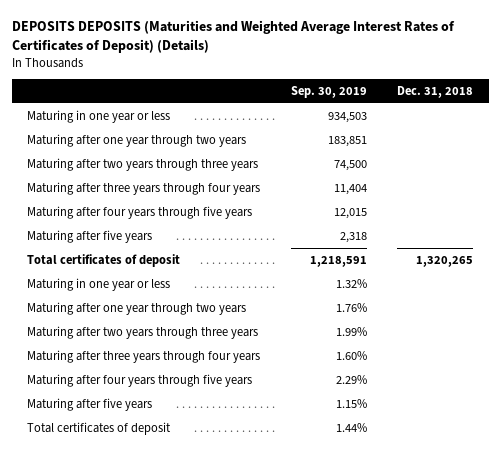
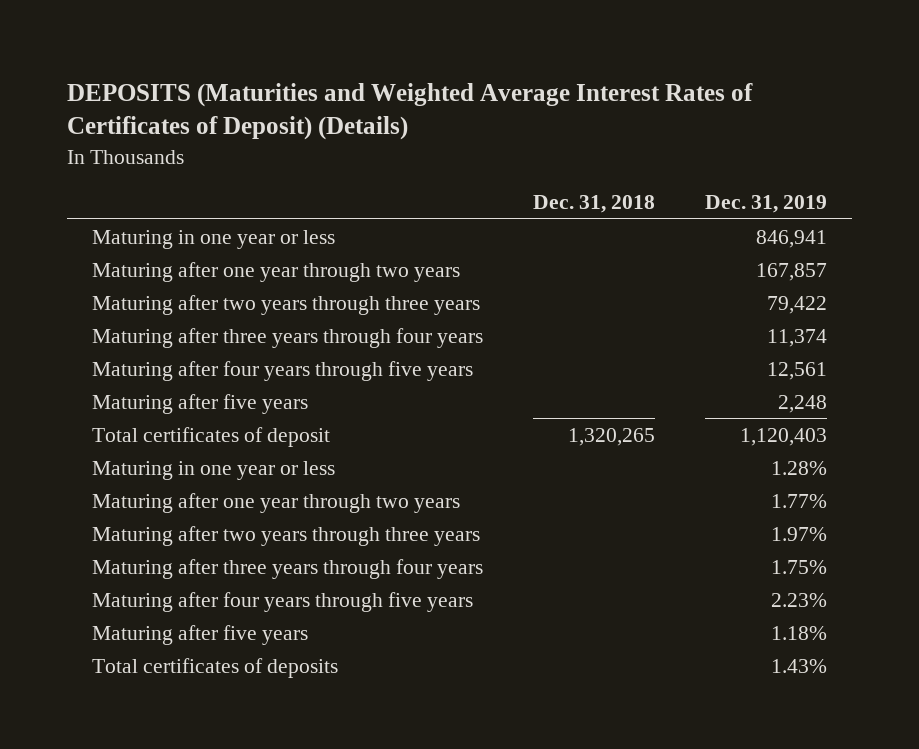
[11,19,455,53] DEPOSITS DEPOSITS (Maturities and Weighted Average Interest Rates of Certificates of Deposit) (Details) -> [67,82,754,141] DEPOSITS (Maturities and Weighted Average Interest Rates of Certificates of Deposit) (Details)
[290,85,367,98] Sep. 30, 2019 -> none
none -> [705,195,828,214] Dec. 31, 2019
[26,421,171,435] Total certificates of deposit -> [92,657,339,678] Total certificates of deposits

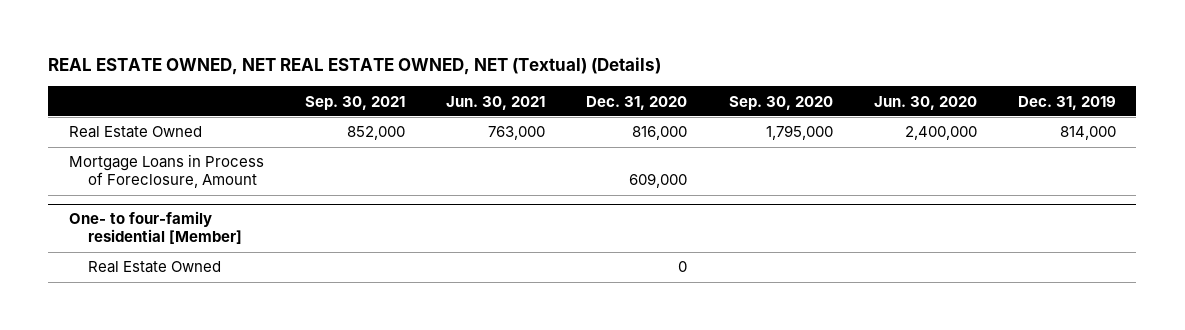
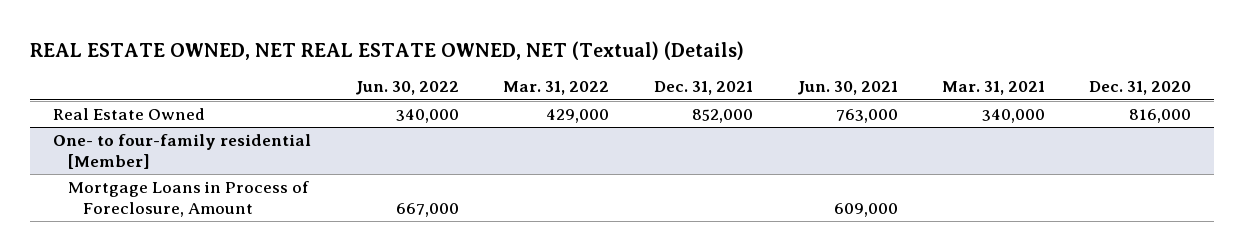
[305,95,406,110] Sep. 30, 2021 -> none
[728,95,833,110] Sep. 30, 2020 -> none
[873,95,977,110] Jun. 30, 2020 -> none
[1017,95,1116,110] Dec. 31, 2019 -> none
none -> [354,81,459,96] Jun. 30, 2022
none -> [503,81,610,96] Mar. 31, 2022
none -> [653,81,753,96] Dec. 31, 2021
none -> [942,81,1046,96] Mar. 31, 2021
[68,154,264,189] Mortgage Loans in Process of Foreclosure, Amount -> none
[87,261,221,274] Real Estate Owned -> none
none -> [67,180,309,218] Mortgage Loans in Process of Foreclosure, Amount

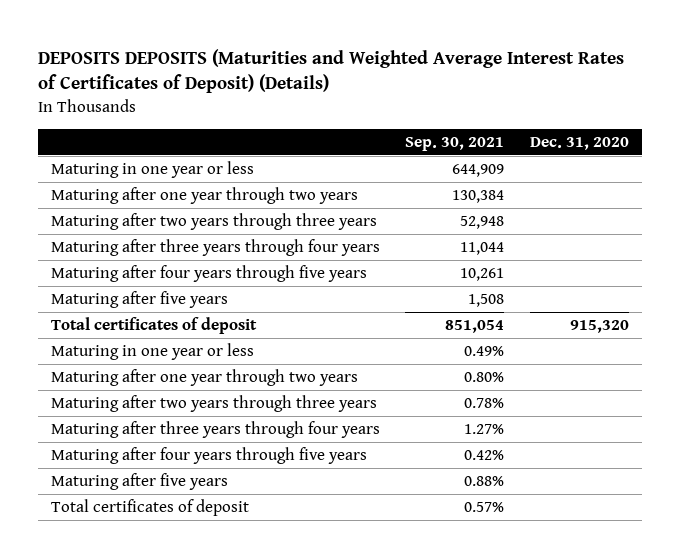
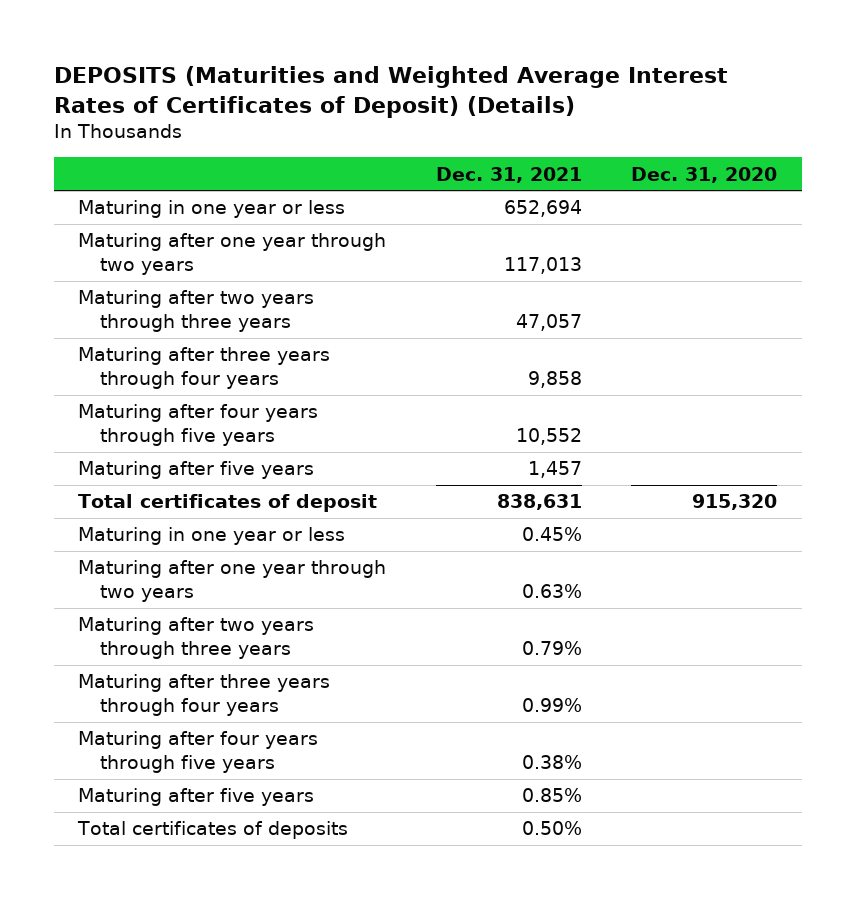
[37,48,624,94] DEPOSITS DEPOSITS (Maturities and Weighted Average Interest Rates of Certificates of Deposit) (Details) -> [53,66,728,118] DEPOSITS (Maturities and Weighted Average Interest Rates of Certificates of Deposit) (Details)
[405,136,505,151] Sep. 30, 2021 -> none
none -> [435,166,582,183] Dec. 31, 2021
[50,499,249,517] Total certificates of deposit -> [77,821,349,840] Total certificates of deposits

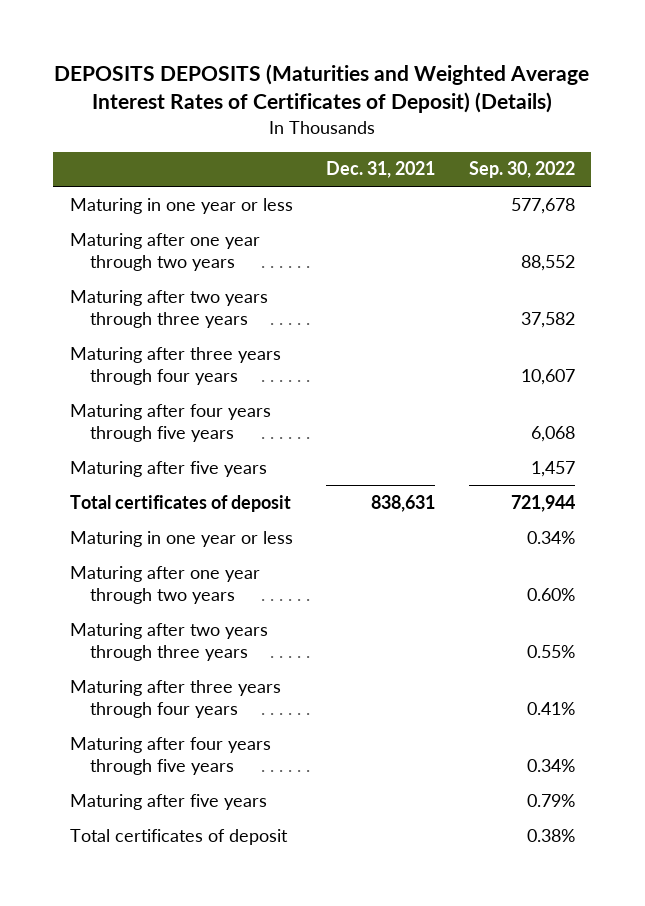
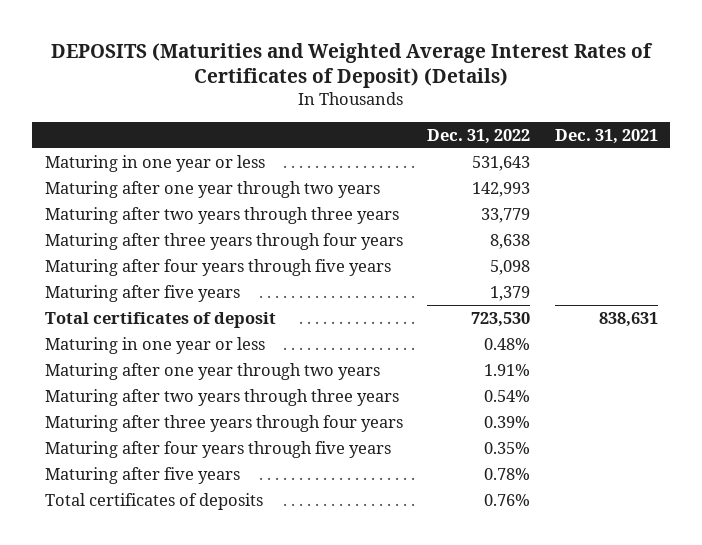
[54,64,590,114] DEPOSITS DEPOSITS (Maturities and Weighted Average Interest Rates of Certificates of Deposit) (Details) -> [51,42,654,89] DEPOSITS (Maturities and Weighted Average Interest Rates of Certificates of Deposit) (Details)
[468,161,575,179] Sep. 30, 2022 -> none
none -> [427,128,531,144] Dec. 31, 2022
[69,828,288,845] Total certificates of deposit -> [44,492,263,510] Total certificates of deposits

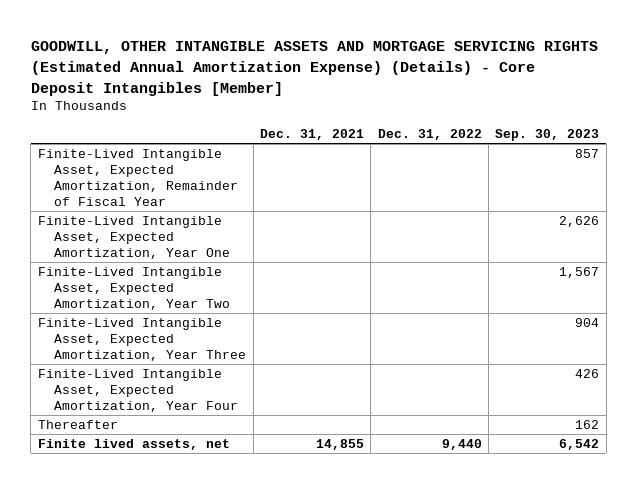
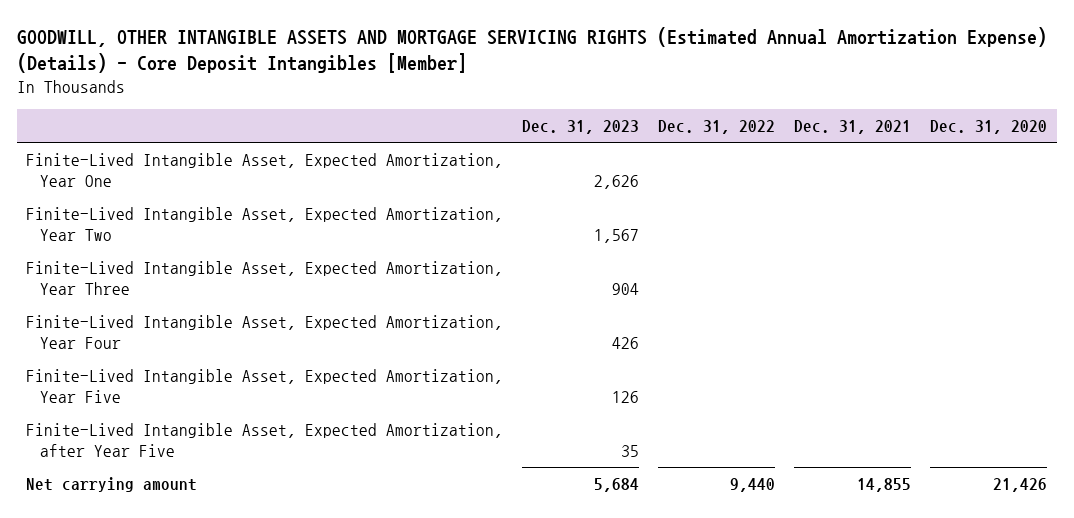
[495,128,600,141] Sep. 30, 2023 -> none
none -> [522,119,640,134] Dec. 31, 2023
none -> [930,119,1048,134] Dec. 31, 2020
[37,149,239,206] Finite-Lived Intangible Asset, Expected Amortization, Remainder of Fiscal Year -> none
[37,420,118,430] Thereafter -> none
none -> [26,369,504,403] Finite-Lived Intangible Asset, Expected Amortization, Year Five
none -> [26,423,504,457] Finite-Lived Intangible Asset, Expected Amortization, after Year Five
[37,439,230,451] Finite lived assets, net -> [26,477,198,493] Net carrying amount

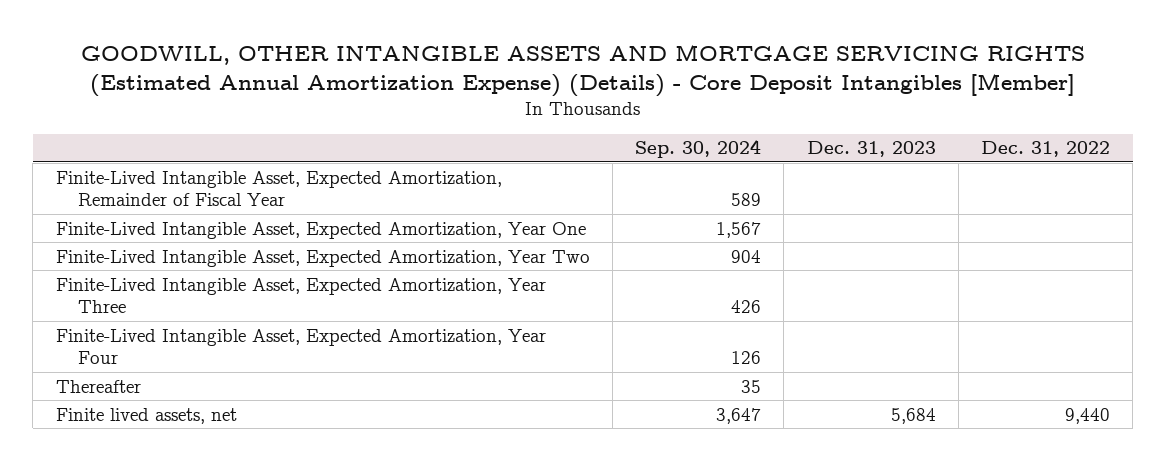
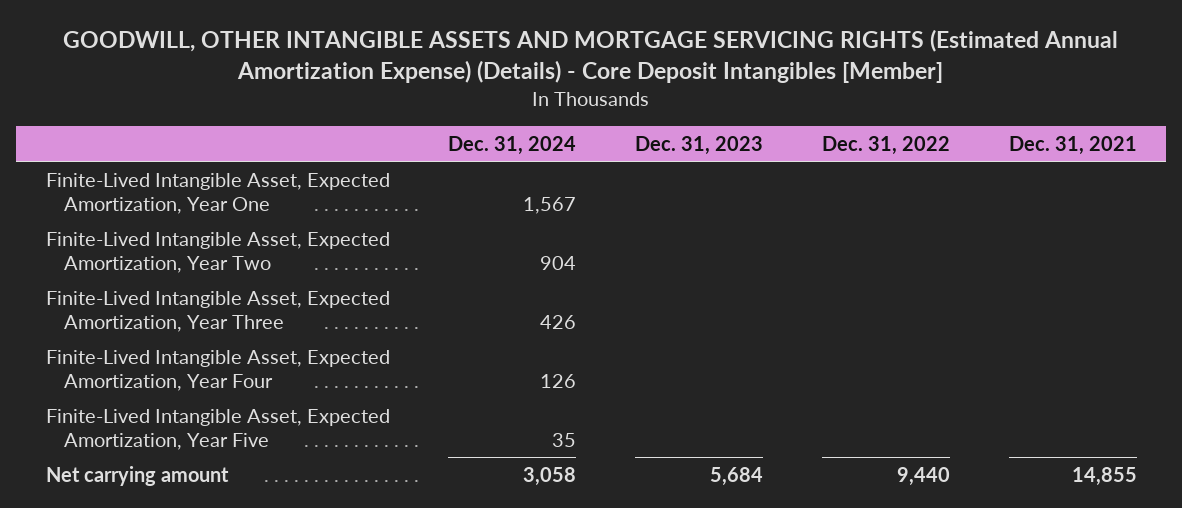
[635,139,762,159] Sep. 30, 2024 -> none
none -> [448,136,577,156] Dec. 31, 2024
none -> [1008,136,1137,156] Dec. 31, 2021
[55,170,502,206] Finite-Lived Intangible Asset, Expected Amortization, Remainder of Fiscal Year -> none
[55,379,141,393] Thereafter -> none
none -> [45,408,390,450] Finite-Lived Intangible Asset, Expected Amortization, Year Five
[55,407,237,424] Finite lived assets, net -> [45,465,229,486] Net carrying amount

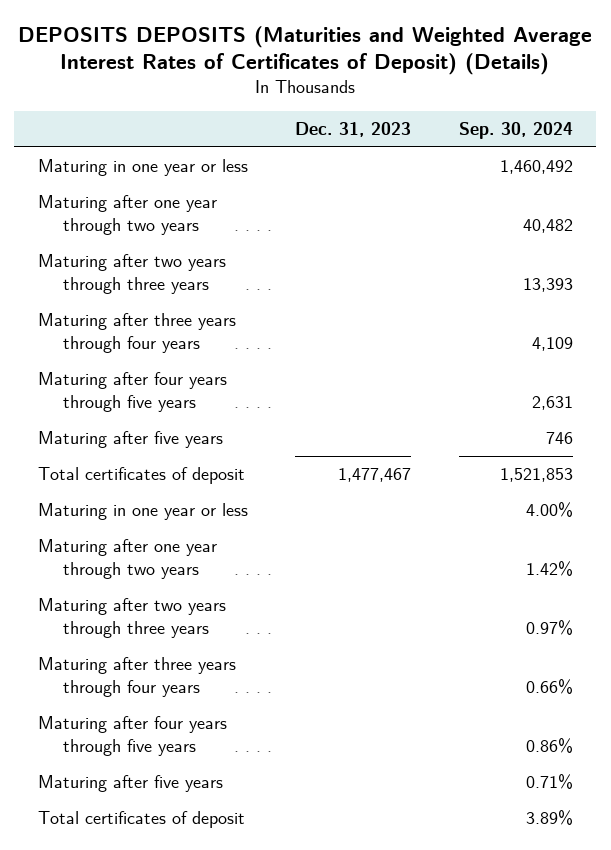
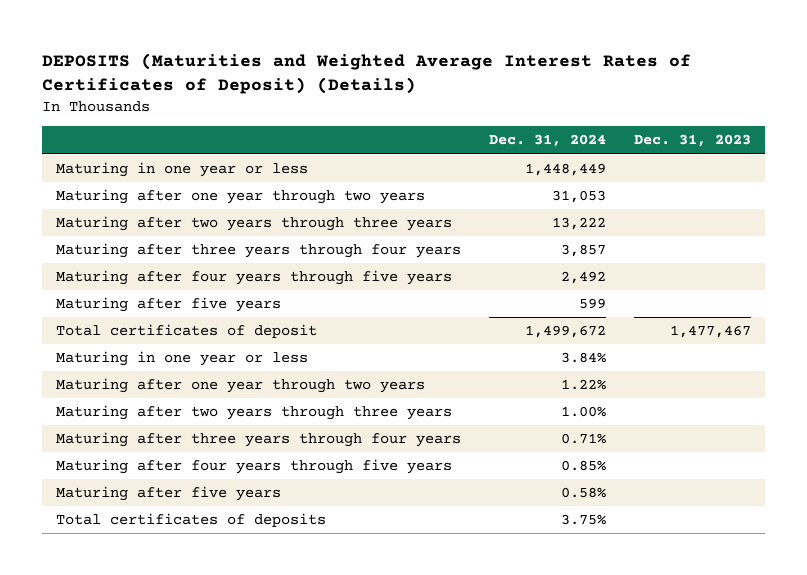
[18,25,593,76] DEPOSITS DEPOSITS (Maturities and Weighted Average Interest Rates of Certificates of Deposit) (Details) -> [41,52,691,94] DEPOSITS (Maturities and Weighted Average Interest Rates of Certificates of Deposit) (Details)
[458,122,573,140] Sep. 30, 2024 -> none
none -> [488,134,606,148] Dec. 31, 2024
[37,811,245,829] Total certificates of deposit -> [55,513,326,528] Total certificates of deposits

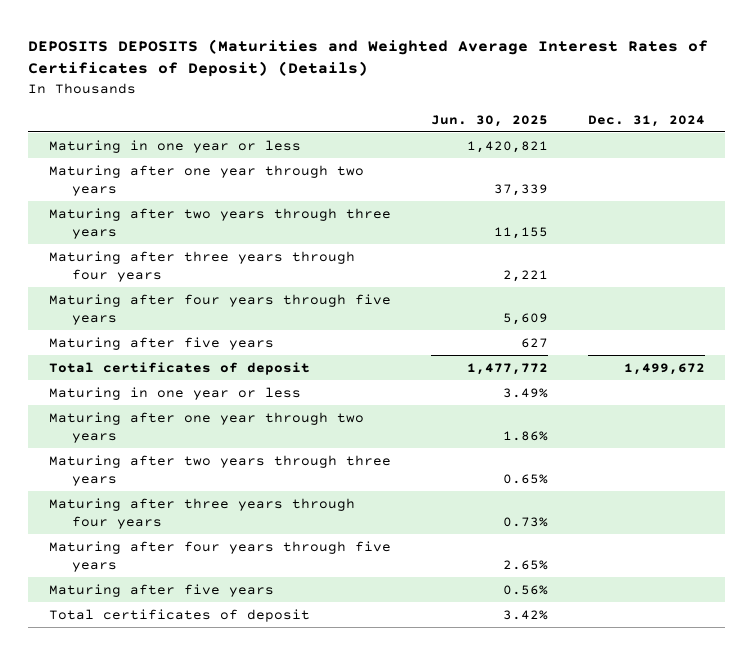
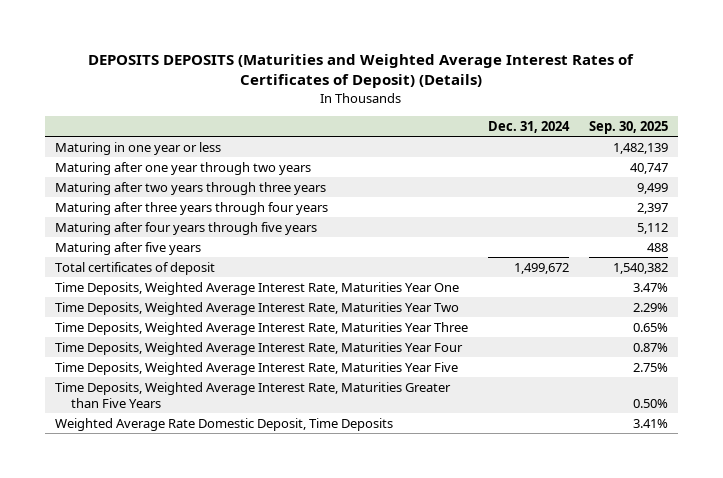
[430,114,548,127] Jun. 30, 2025 -> none
none -> [588,120,668,134] Sep. 30, 2025
[48,386,301,400] Maturing in one year or less -> [54,281,459,295] Time Deposits, Weighted Average Interest Rate, Maturities Year One
[48,411,364,444] Maturing after one year through two years -> [54,301,459,315] Time Deposits, Weighted Average Interest Rate, Maturities Year Two
[48,454,391,487] Maturing after two years through three years -> [54,321,468,335] Time Deposits, Weighted Average Interest Rate, Maturities Year Three
[48,497,355,530] Maturing after three years through four years -> [54,341,463,355] Time Deposits, Weighted Average Interest Rate, Maturities Year Four
[48,540,391,573] Maturing after four years through five years -> [54,361,458,375] Time Deposits, Weighted Average Interest Rate, Maturities Year Five
[48,583,274,597] Maturing after five years -> [54,381,451,408] Time Deposits, Weighted Average Interest Rate, Maturities Greater than Five Years
[48,608,310,622] Total certificates of deposit -> [54,417,393,431] Weighted Average Rate Domestic Deposit, Time Deposits

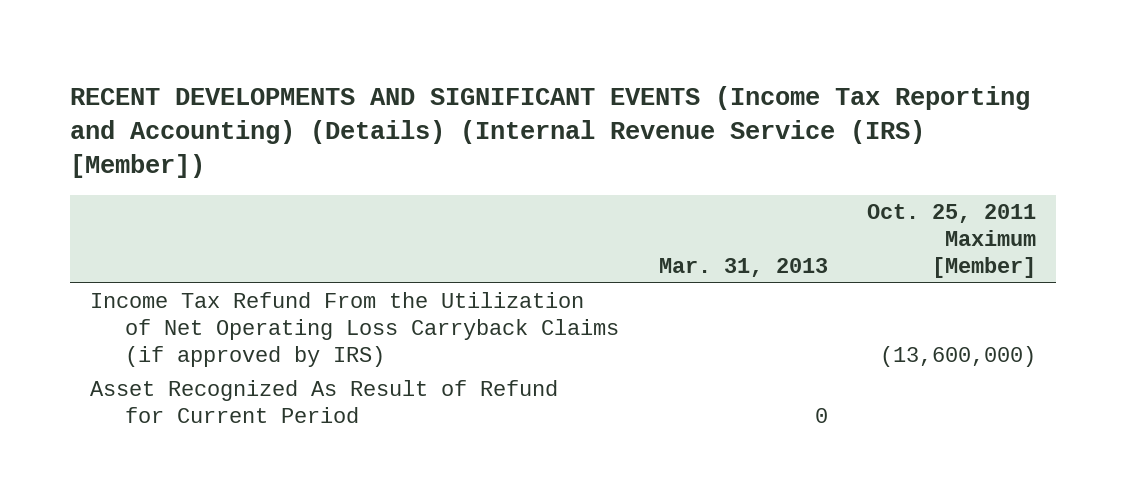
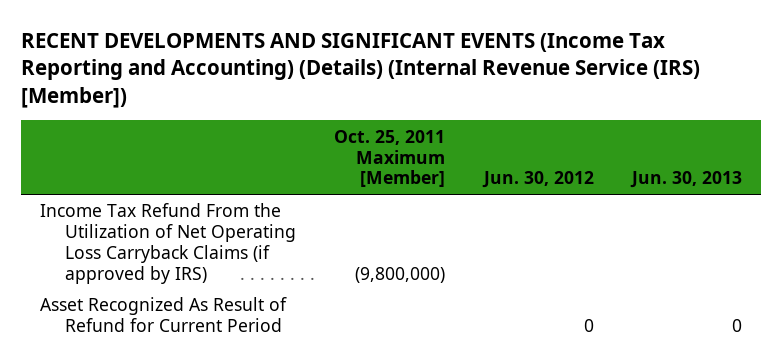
[658,258,828,278] Mar. 31, 2013 -> none
none -> [481,171,594,189] Jun. 30, 2012
none -> [629,171,742,189] Jun. 30, 2013
[879,346,1036,368] (13,600,000) -> [355,266,446,283] (9,800,000)

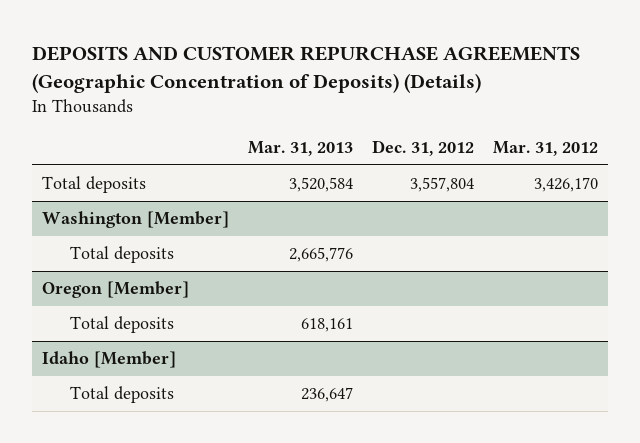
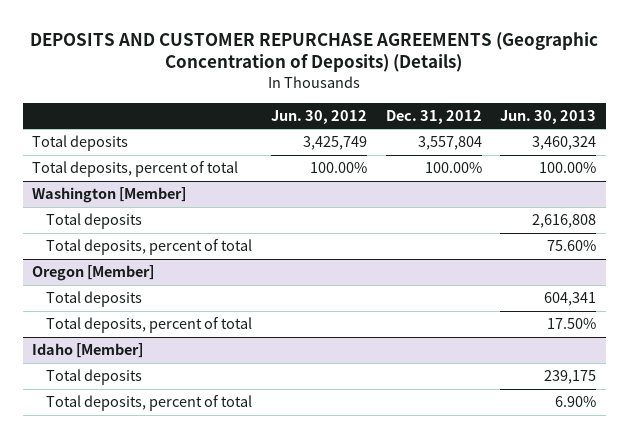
[248,141,354,157] Mar. 31, 2013 -> none
[493,141,599,157] Mar. 31, 2012 -> none
none -> [271,109,368,124] Jun. 30, 2012
none -> [500,109,597,124] Jun. 30, 2013
none -> [32,161,239,178] Total deposits, percent of total
none -> [46,239,253,256] Total deposits, percent of total
none -> [46,317,253,334] Total deposits, percent of total
none -> [46,395,253,412] Total deposits, percent of total

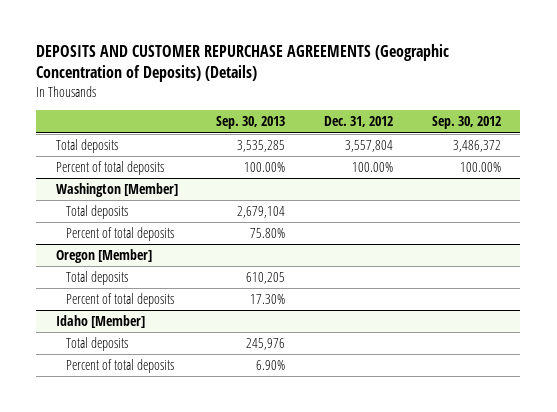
[271,109,368,124] Jun. 30, 2012 -> none
[500,109,597,124] Jun. 30, 2013 -> none
none -> [216,116,286,130] Sep. 30, 2013
none -> [431,116,501,130] Sep. 30, 2012
[32,161,239,178] Total deposits, percent of total -> [55,160,164,175] Percent of total deposits
[46,239,253,256] Total deposits, percent of total -> [65,226,174,241] Percent of total deposits
[46,317,253,334] Total deposits, percent of total -> [65,292,174,307] Percent of total deposits
[46,395,253,412] Total deposits, percent of total -> [65,358,174,373] Percent of total deposits

